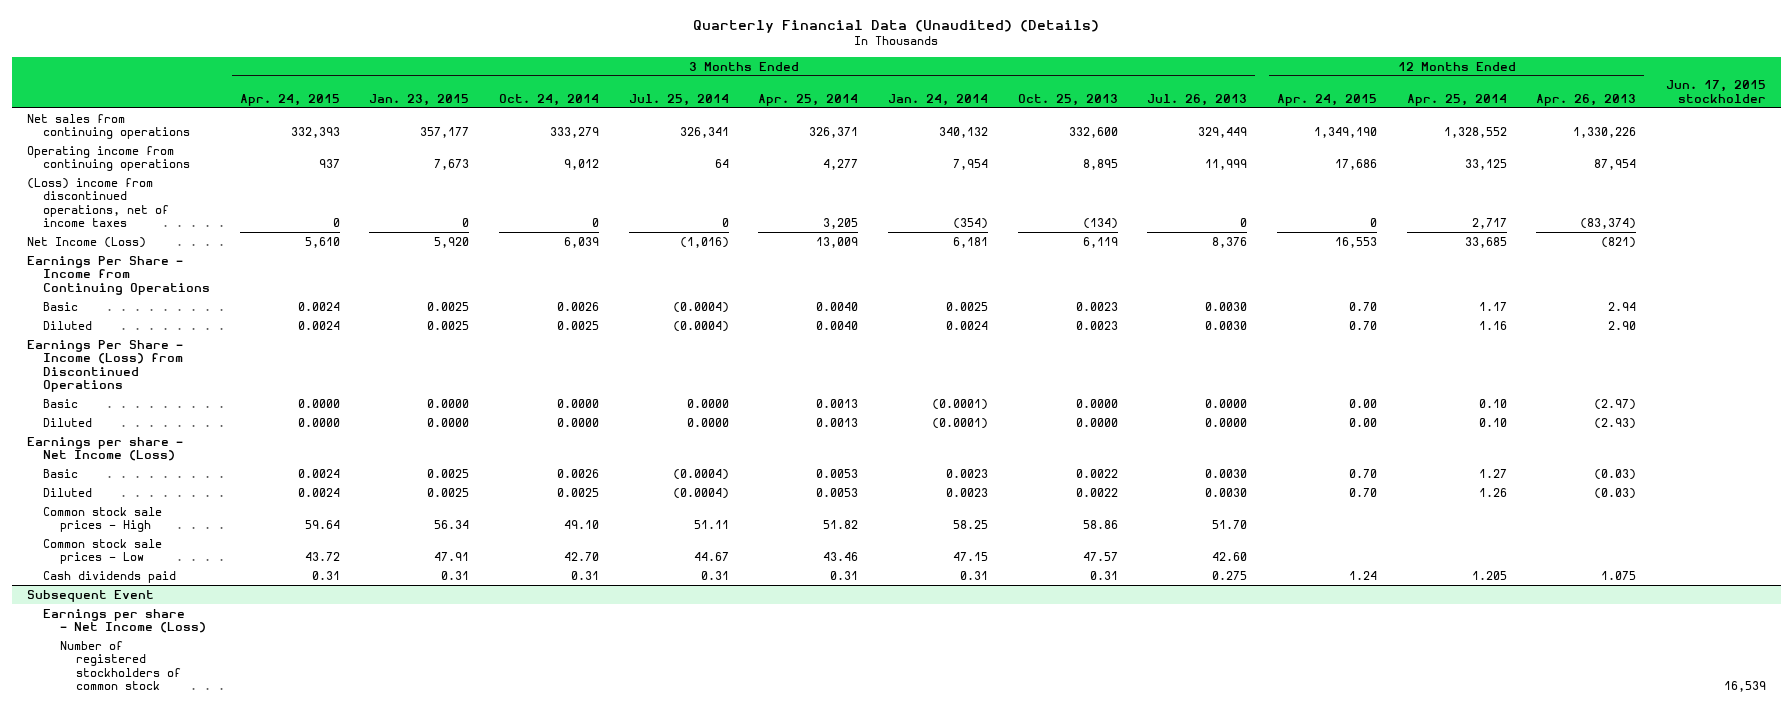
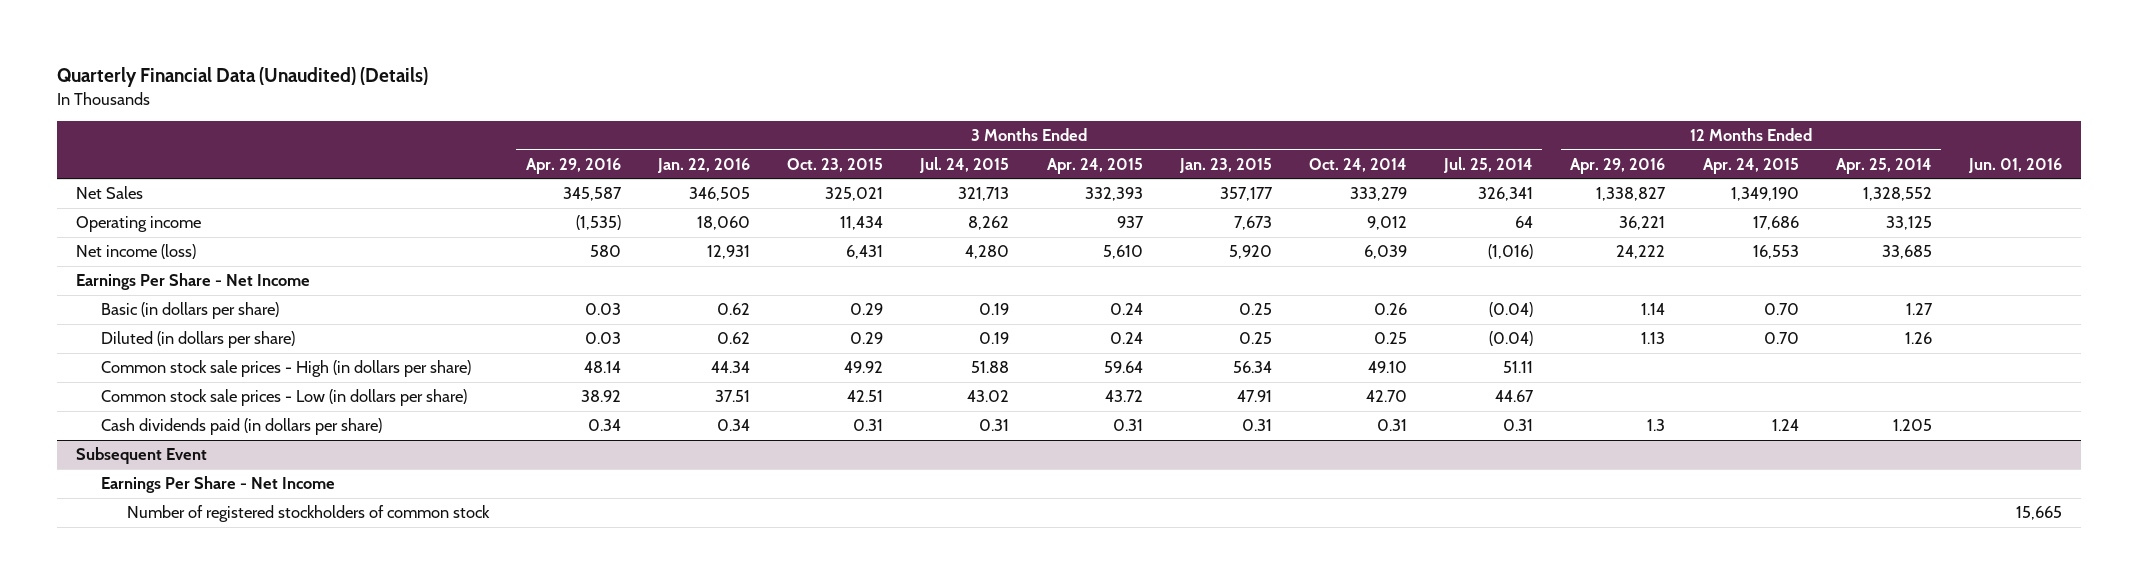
[758,93,859,106] Apr. 25, 2014 -> none
[887,93,988,106] Jan. 24, 2014 -> none
[1017,93,1118,106] Oct. 25, 2013 -> none
[1147,93,1248,106] Jul. 26, 2013 -> none
[1536,93,1637,106] Apr. 26, 2013 -> none
[1665,80,1766,103] Jun. 17, 2015 stockholder -> none
none -> [525,157,621,174] Apr. 29, 2016
none -> [656,157,750,173] Jan. 22, 2016
none -> [787,157,884,172] Oct. 23, 2015
none -> [919,156,1010,173] Jul. 24, 2015
none -> [1570,157,1666,174] Apr. 29, 2016
none -> [1968,157,2063,173] Jun. 01, 2016
[26,177,170,227] (Loss) income from discontinued operations, net of income taxes -> none
[26,255,211,295] Earnings Per Share - Income from Continuing Operations -> none
[43,301,79,311] Basic -> none
[43,320,93,330] Diluted -> none
[26,339,184,392] Earnings Per Share - Income (Loss) from Discontinued Operations -> none
[43,398,79,408] Basic -> none
[43,417,93,427] Diluted -> none
[26,113,191,140] Net sales from continuing operations -> [75,186,143,200] Net Sales
[26,145,191,172] Operating income from continuing operations -> [75,216,201,233] Operating income
[26,236,146,248] Net Income (Loss) -> [75,244,196,260] Net income (loss)
[26,436,183,462] Earnings per share - Net Income (Loss) -> [75,273,310,291] Earnings Per Share - Net Income
[43,468,79,478] Basic -> [101,302,280,320] Basic (in dollars per share)
[297,468,340,478] 0.0024 -> [1109,303,1143,316] 0.24
[427,468,470,478] 0.0025 -> [1238,303,1272,316] 0.25
[557,468,600,478] 0.0026 -> [1373,303,1407,316] 0.26
[672,468,729,480] (0.0004) -> [1489,302,1534,318] (0.04)
[43,487,93,497] Diluted -> [101,331,296,349] Diluted (in dollars per share)
[297,487,340,497] 0.0024 -> [1109,332,1143,345] 0.24
[427,487,470,497] 0.0025 -> [1238,332,1272,345] 0.25
[557,487,600,497] 0.0025 -> [1373,332,1407,345] 0.25
[672,487,729,499] (0.0004) -> [1489,331,1534,347] (0.04)
[43,506,163,533] Common stock sale prices - High -> [101,360,472,378] Common stock sale prices - High (in dollars per share)
[43,538,163,565] Common stock sale prices - Low -> [101,389,468,407] Common stock sale prices - Low (in dollars per share)
[43,570,177,583] Cash dividends paid -> [101,418,383,436] Cash dividends paid (in dollars per share)
[43,608,206,634] Earnings per share - Net Income (Loss) -> [101,476,336,494] Earnings Per Share - Net Income

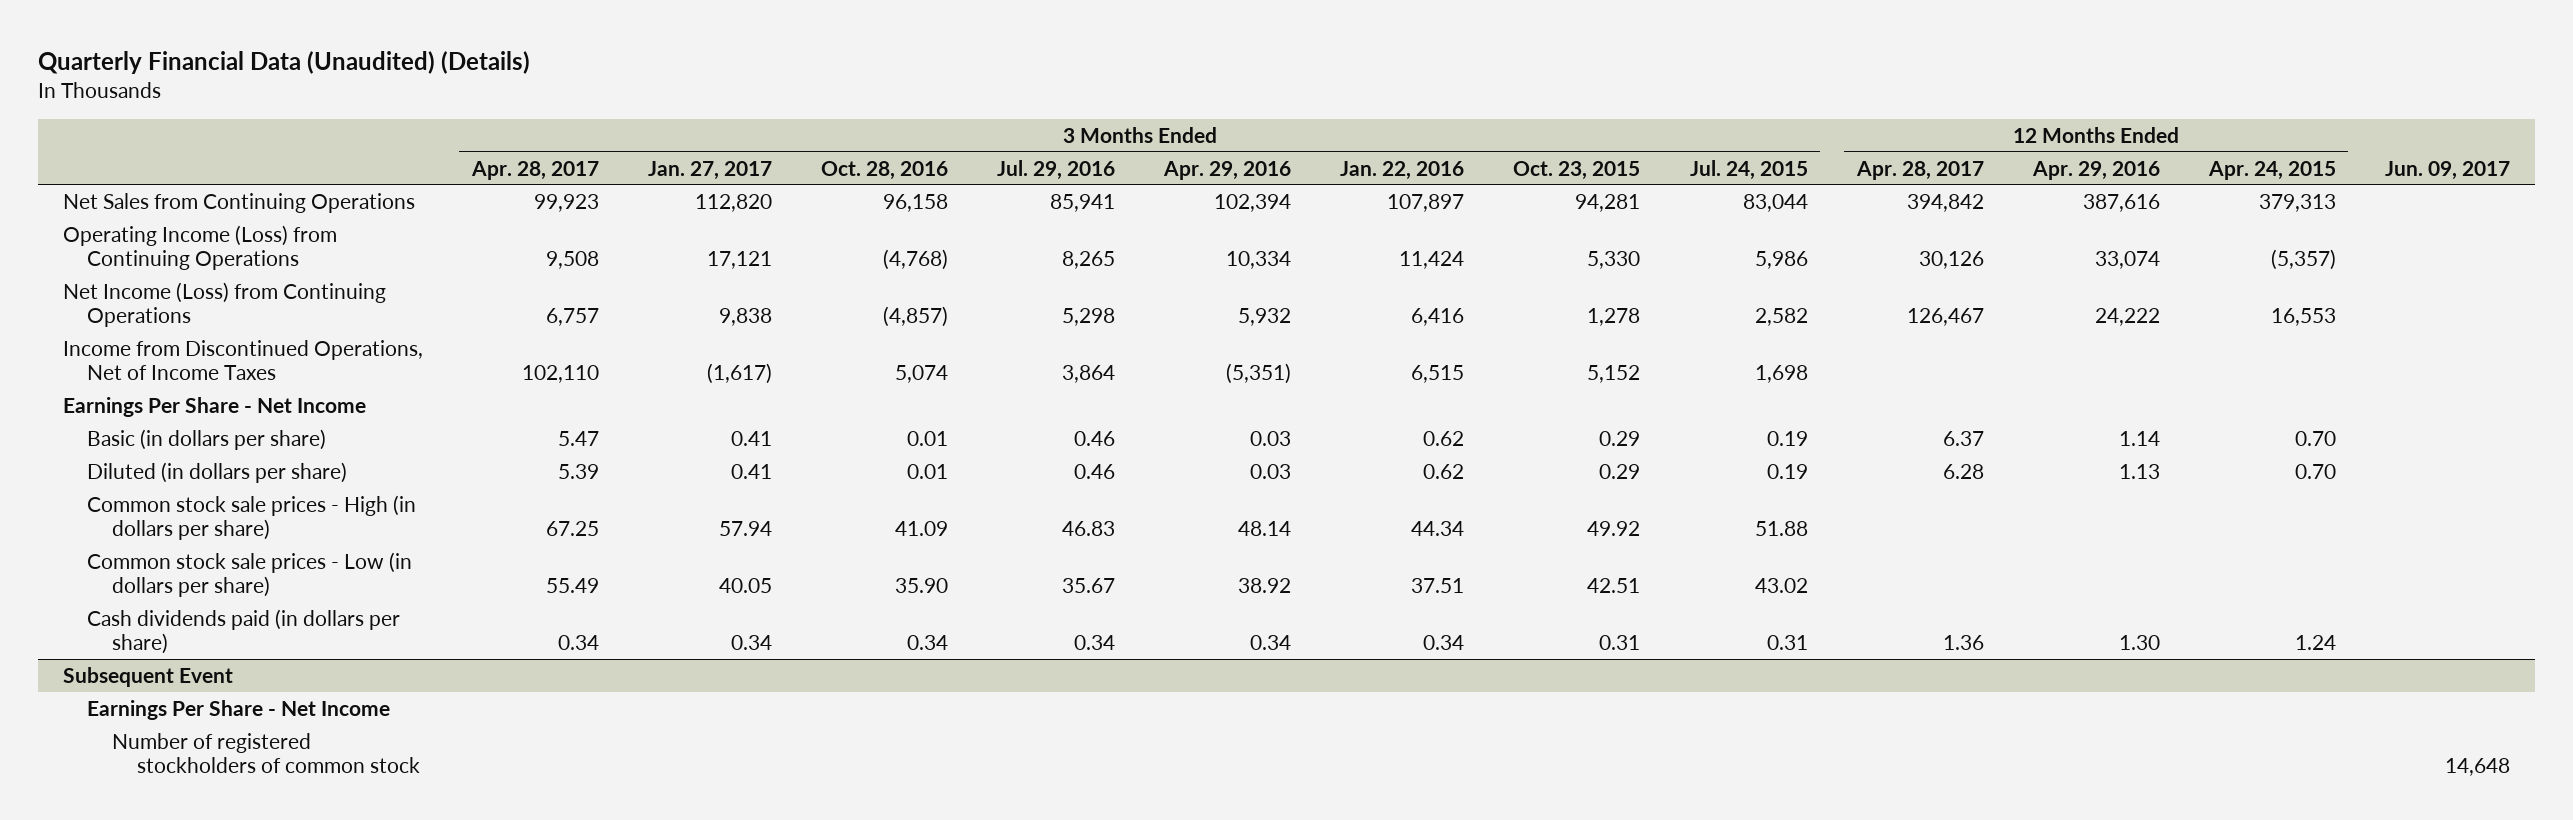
[1046,157,1143,174] Apr. 24, 2015 -> none
[1178,157,1272,173] Jan. 23, 2015 -> none
[1308,157,1407,172] Oct. 24, 2014 -> none
[1443,156,1534,173] Jul. 25, 2014 -> none
[1835,157,1932,174] Apr. 25, 2014 -> none
[1968,157,2063,173] Jun. 01, 2016 -> none
none -> [470,160,599,180] Apr. 28, 2017
none -> [647,160,772,180] Jan. 27, 2017
none -> [820,160,948,180] Oct. 28, 2016
none -> [997,159,1116,180] Jul. 29, 2016
none -> [1855,160,1984,180] Apr. 28, 2017
none -> [2385,160,2511,180] Jun. 09, 2017
[75,186,143,200] Net Sales -> [62,192,415,213] Net Sales from Continuing Operations
[562,187,622,202] 345,587 -> [1214,193,1292,212] 102,394
[688,187,750,202] 346,505 -> [1387,193,1465,212] 107,897
[825,187,884,202] 325,021 -> [1575,193,1641,212] 94,281
[958,187,1010,202] 321,713 -> [1742,193,1808,212] 83,044
[1596,187,1667,202] 1,338,827 -> [2082,193,2160,212] 387,616
[1730,187,1799,202] 1,349,190 -> [2258,193,2336,212] 379,313
[75,216,201,233] Operating income -> [62,224,337,271] Operating Income (Loss) from Continuing Operations
[575,215,621,231] (1,535) -> [1226,251,1292,270] 10,334
[696,216,750,231] 18,060 -> [1399,251,1465,270] 11,424
[840,216,884,231] 11,434 -> [1587,251,1641,270] 5,330
[968,216,1010,231] 8,262 -> [1754,251,1808,270] 5,986
[1619,216,1666,231] 36,221 -> [2094,251,2160,270] 33,074
[1752,216,1799,231] 17,686 -> [2270,249,2336,271] (5,357)
[75,244,196,260] Net income (loss) -> [62,281,386,328] Net Income (Loss) from Continuing Operations
[589,245,621,258] 580 -> [1238,308,1292,327] 5,932
[706,245,750,260] 12,931 -> [1411,308,1465,327] 6,416
[846,245,884,260] 6,431 -> [1587,308,1641,327] 1,278
[965,245,1010,260] 4,280 -> [1754,308,1808,327] 2,582
none -> [62,339,423,381] Income from Discontinued Operations, Net of Income Taxes
[1647,419,1666,432] 1.3 -> [2118,635,2160,651] 1.30

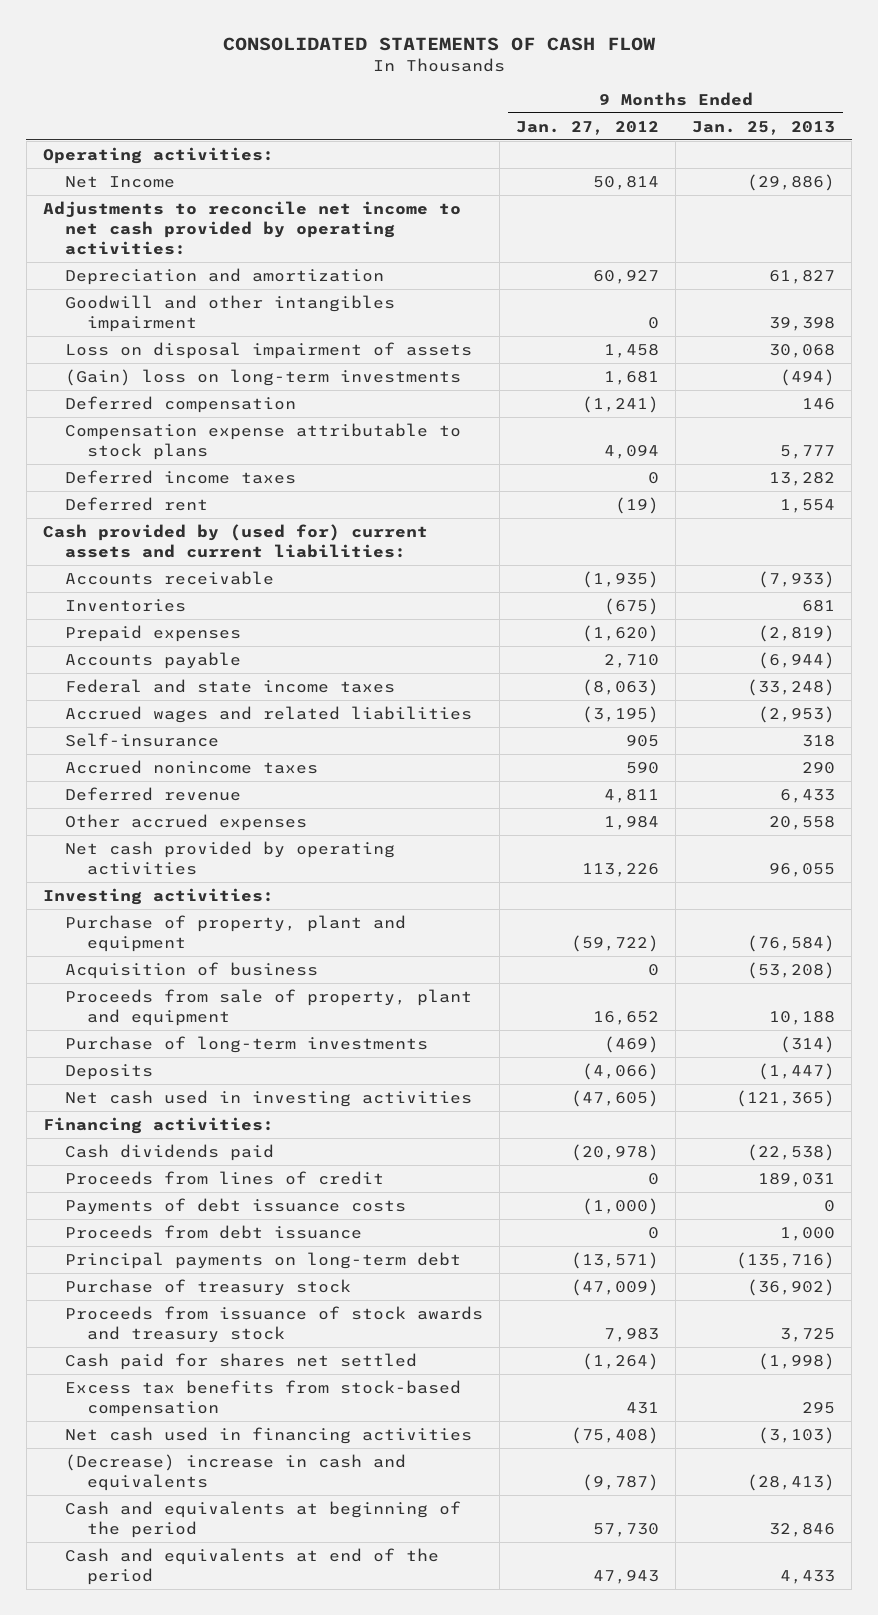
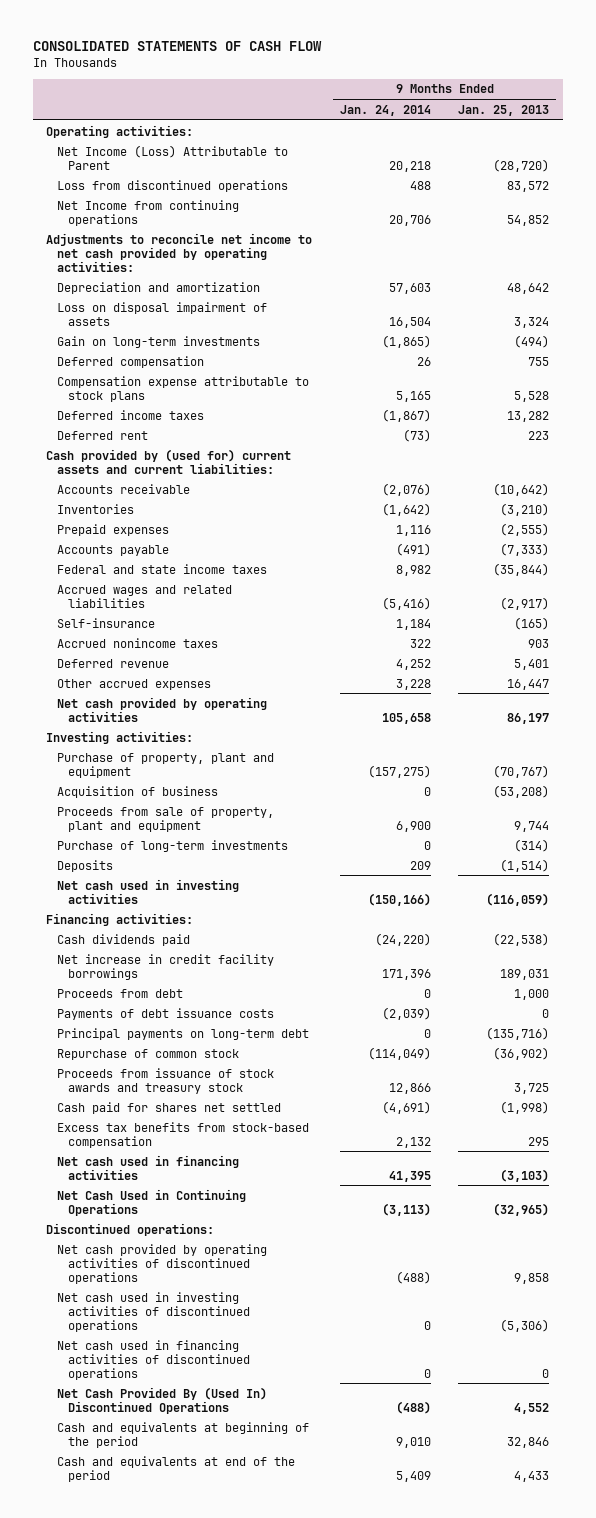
[516,120,660,135] Jan. 27, 2012 -> none
none -> [339,104,431,116] Jan. 24, 2014
[65,175,176,188] Net Income -> none
none -> [57,144,289,170] Net Income (Loss) Attributable to Parent
none -> [57,179,289,192] Loss from discontinued operations
none -> [57,199,240,226] Net Income from continuing operations
[65,294,396,332] Goodwill and other intangibles impairment -> none
[769,269,836,284] 61,827 -> [507,282,550,294] 48,642
[769,343,836,358] 30,068 -> [514,316,550,328] 3,324
[65,368,462,386] (Gain) loss on long-term investments -> [57,335,261,348] Gain on long-term investments
[802,397,836,410] 146 -> [528,356,550,366] 755
[780,444,836,459] 5,777 -> [514,390,550,402] 5,528
[780,498,836,513] 1,554 -> [528,430,550,440] 223
[758,570,836,588] (7,933) -> [493,482,550,496] (10,642)
[802,599,836,612] 681 -> [500,502,550,516] (3,210)
[758,624,836,642] (2,819) -> [500,522,550,536] (2,555)
[758,651,836,669] (6,944) -> [500,542,550,556] (7,333)
[747,678,836,696] (33,248) -> [493,562,550,576] (35,844)
[758,705,836,723] (2,953) -> [500,596,550,610] (2,917)
[802,734,836,747] 318 -> [514,616,550,630] (165)
[802,761,836,774] 290 -> [528,638,550,648] 903
[780,788,836,803] 6,433 -> [514,658,550,670] 5,401
[769,815,836,830] 20,558 -> [507,678,550,690] 16,447
[769,862,836,877] 96,055 -> [507,712,550,724] 86,197
[747,934,836,952] (76,584) -> [493,764,550,778] (70,767)
[769,1010,836,1025] 10,188 -> [514,820,550,832] 9,744
[758,1062,836,1080] (1,447) -> [500,858,550,872] (1,514)
[736,1089,836,1107] (121,365) -> [486,892,550,906] (116,059)
[65,1170,385,1185] Proceeds from lines of credit -> [57,953,275,980] Net increase in credit facility borrowings
none -> [57,988,184,998] Proceeds from debt
[65,1224,363,1239] Proceeds from debt issuance -> none
[65,1278,352,1296] Purchase of treasury stock -> [57,1048,240,1060] Repurchase of common stock
[65,1453,407,1491] (Decrease) increase in cash and equivalents -> none
none -> [57,1188,247,1216] Net Cash Used in Continuing Operations
none -> [46,1222,215,1236] Discontinued operations:
none -> [57,1243,268,1284] Net cash provided by operating activities of discontinued operations
none -> [57,1291,251,1332] Net cash used in investing activities of discontinued operations
none -> [57,1339,251,1380] Net cash used in financing activities of discontinued operations
none -> [57,1386,268,1414] Net Cash Provided By (Used In) Discontinued Operations

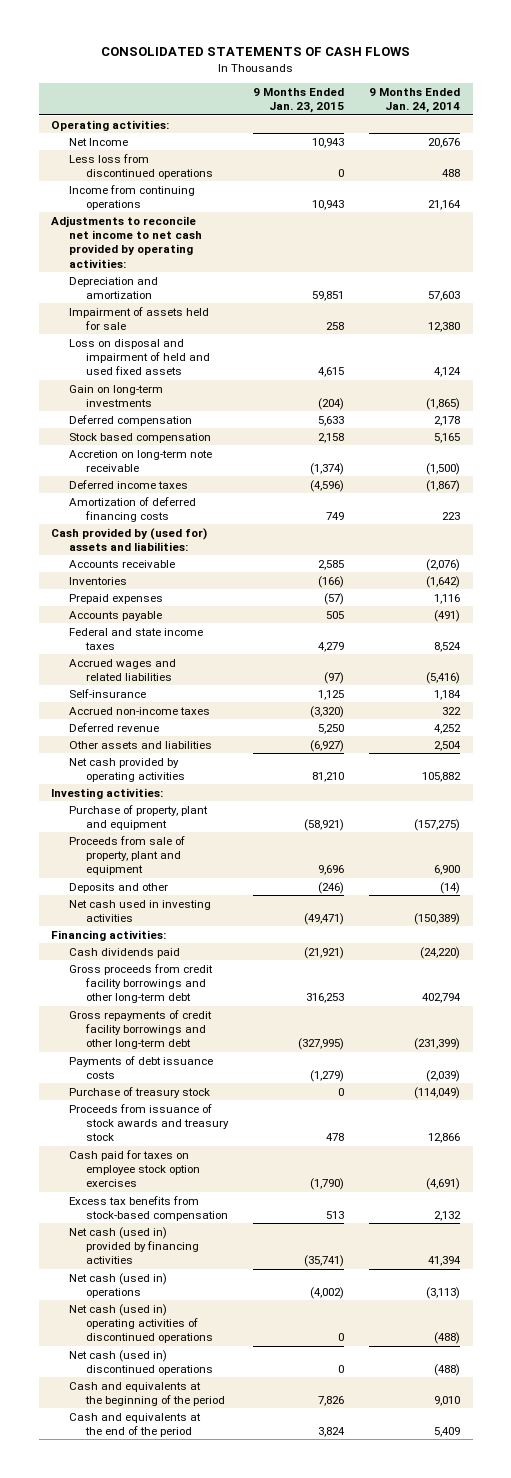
[32,40,322,51] CONSOLIDATED STATEMENTS OF CASH FLOW -> [100,47,410,57] CONSOLIDATED STATEMENTS OF CASH FLOWS
[458,104,550,116] Jan. 25, 2013 -> none
none -> [253,87,345,113] 9 Months Ended Jan. 23, 2015
[57,144,289,170] Net Income (Loss) Attributable to Parent -> [68,137,128,146] Net Income
[388,160,431,172] 20,218 -> [428,137,461,148] 20,676
[57,179,289,192] Loss from discontinued operations -> [68,153,214,179] Less loss from discontinued operations
[57,199,240,226] Net Income from continuing operations -> [68,184,195,210] Income from continuing operations
[388,214,431,226] 20,706 -> [428,199,462,210] 21,164
none -> [68,306,209,330] Impairment of assets held for sale
[57,301,268,326] Loss on disposal impairment of assets -> [68,338,211,376] Loss on disposal and impairment of held and used fixed assets
[388,316,431,328] 16,504 -> [434,367,462,378] 4,124
[416,356,431,366] 26 -> [434,415,461,426] 2,178
[57,375,310,402] Compensation expense attributable to stock plans -> [68,432,211,443] Stock based compensation
none -> [68,449,212,472] Accretion on long-term note receivable
[57,430,149,440] Deferred rent -> none
none -> [68,496,196,522] Amortization of deferred financing costs
[46,448,292,474] Cash provided by (used for) current assets and current liabilities: -> [51,527,208,551] Cash provided by (used for) assets and liabilities:
[395,564,431,576] 8,982 -> [434,641,462,652] 8,524
[57,637,219,648] Accrued nonincome taxes -> [68,706,210,715] Accrued non-income taxes
[57,678,212,690] Other accrued expenses -> none
none -> [68,740,212,749] Other assets and liabilities
[381,712,431,724] 105,658 -> [422,771,462,782] 105,882
[57,785,219,798] Acquisition of business -> none
[57,839,289,852] Purchase of long-term investments -> none
[57,859,114,872] Deposits -> [68,882,168,893] Deposits and other
[409,860,431,870] 209 -> [440,881,461,894] (14)
[367,892,431,906] (150,166) -> [414,912,461,925] (150,389)
[57,953,275,980] Net increase in credit facility borrowings -> none
[57,988,184,998] Proceeds from debt -> none
none -> [68,963,213,1004] Gross proceeds from credit facility borrowings and other long-term debt
none -> [68,1009,212,1050] Gross repayments of credit facility borrowings and other long-term debt
[57,1027,310,1040] Principal payments on long-term debt -> none
[57,1048,240,1060] Repurchase of common stock -> [68,1086,210,1098] Purchase of treasury stock
[57,1101,282,1114] Cash paid for shares net settled -> [68,1149,201,1188] Cash paid for taxes on employee stock option exercises
[46,1222,215,1236] Discontinued operations: -> none
[57,1291,251,1332] Net cash used in investing activities of discontinued operations -> none
[57,1339,251,1380] Net cash used in financing activities of discontinued operations -> none
[57,1154,240,1180] Net cash used in financing activities -> [68,1226,200,1265] Net cash (used in) provided by financing activities
[388,1170,431,1182] 41,395 -> [428,1256,462,1267] 41,394
[57,1188,247,1216] Net Cash Used in Continuing Operations -> [68,1272,167,1298] Net cash (used in) operations
[57,1243,268,1284] Net cash provided by operating activities of discontinued operations -> [68,1303,214,1344] Net cash (used in) operating activities of discontinued operations
[57,1386,268,1414] Net Cash Provided By (Used In) Discontinued Operations -> [68,1349,214,1375] Net cash (used in) discontinued operations
[57,1421,310,1448] Cash and equivalents at beginning of the period -> [68,1381,226,1406] Cash and equivalents at the beginning of the period
[57,1455,296,1482] Cash and equivalents at end of the period -> [68,1412,201,1437] Cash and equivalents at the end of the period

